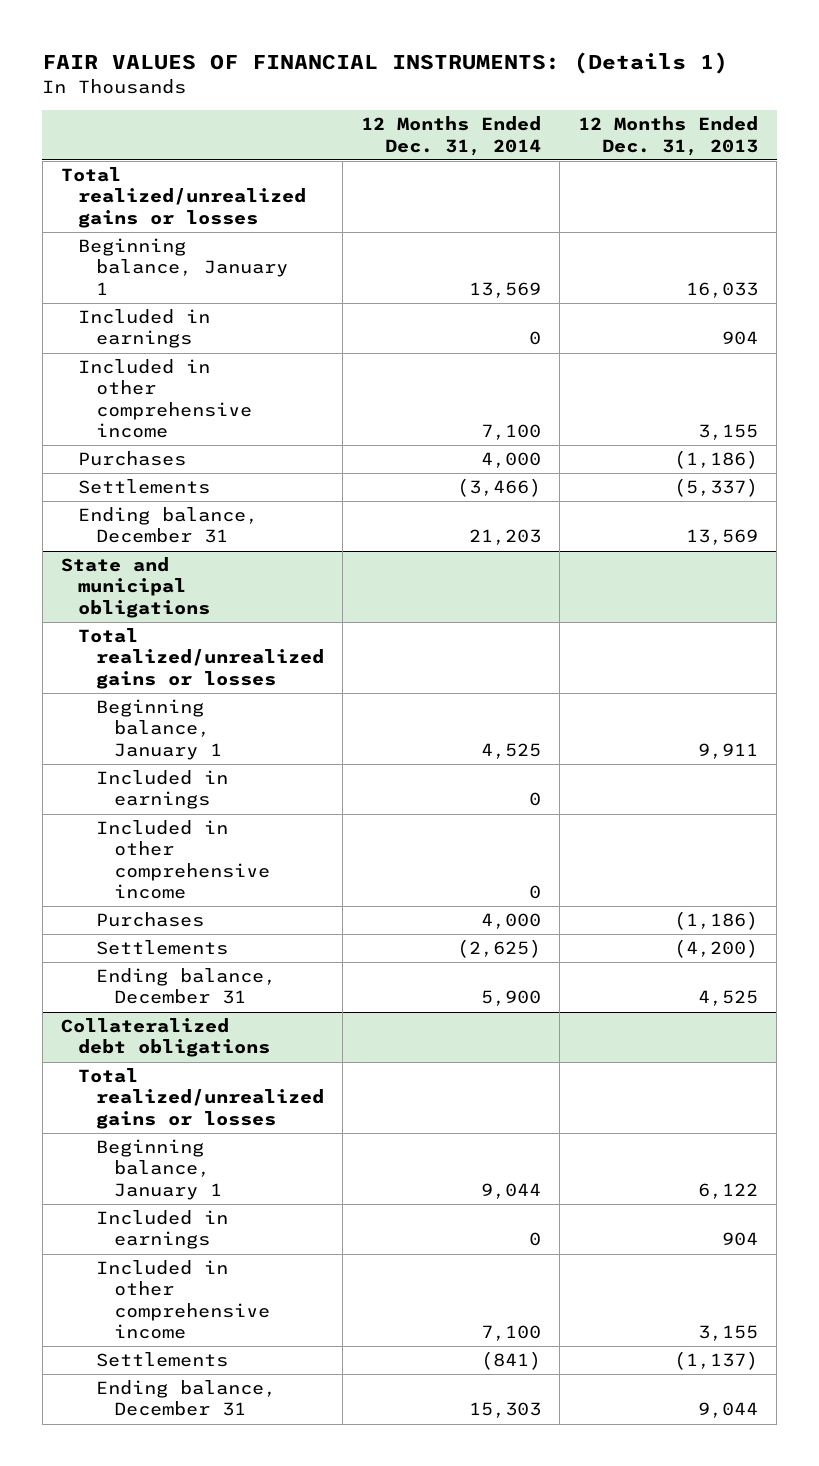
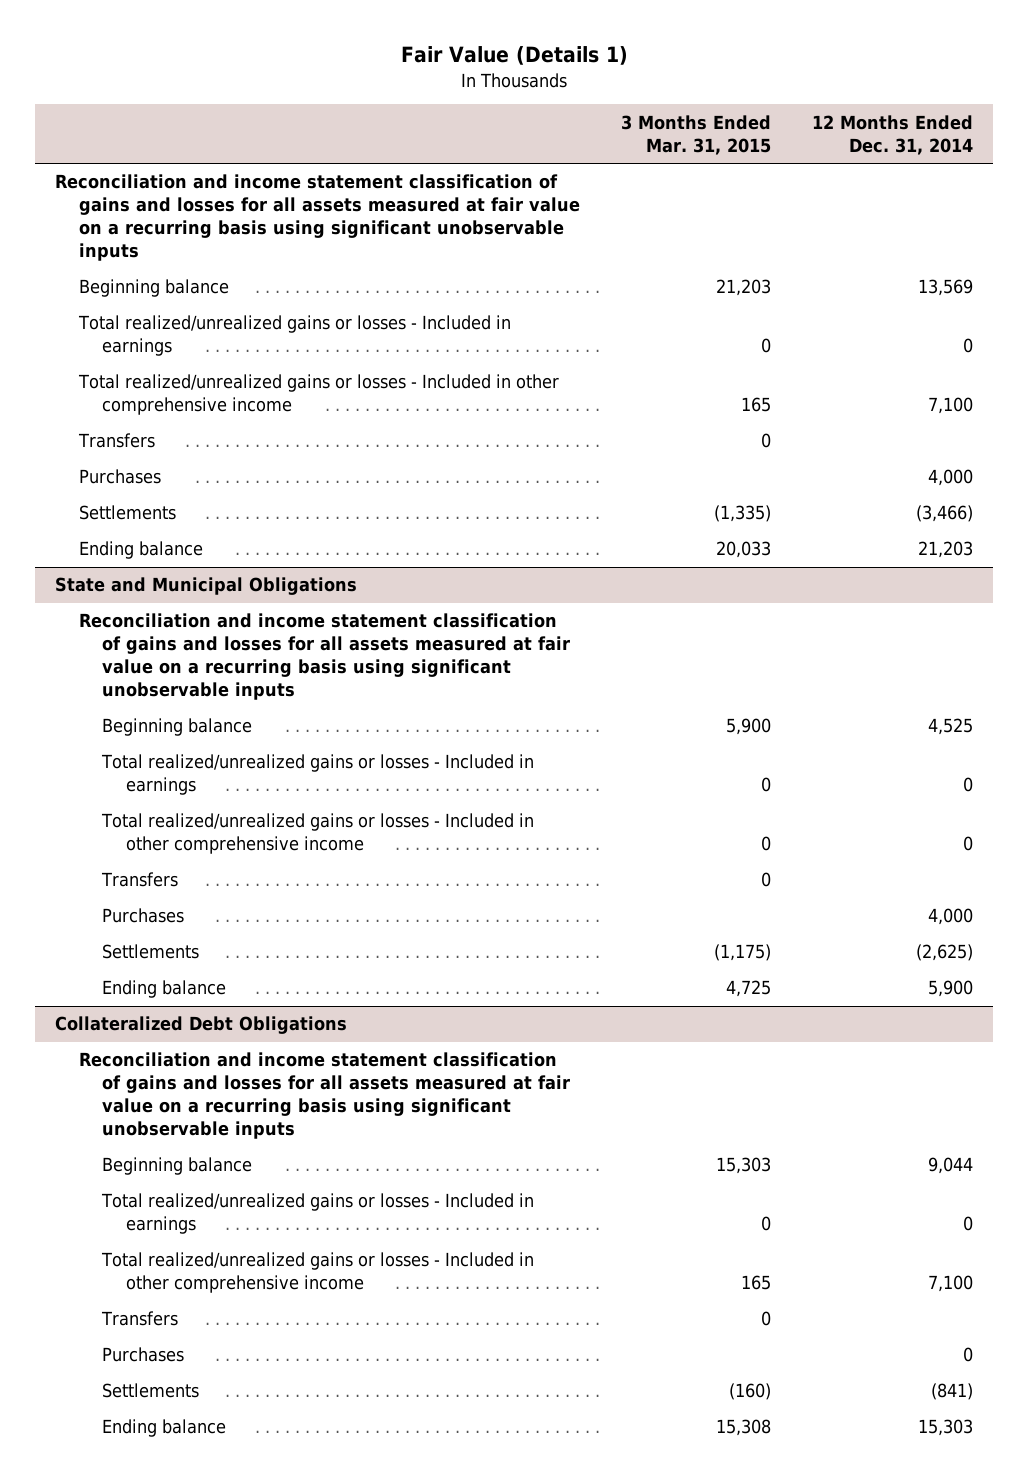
[42,52,729,75] FAIR VALUES OF FINANCIAL INSTRUMENTS: (Details 1) -> [400,46,628,66] Fair Value (Details 1)
[578,116,759,156] 12 Months Ended Dec. 31, 2013 -> none
none -> [620,114,771,155] 3 Months Ended Mar. 31, 2015
[60,167,307,228] Total realized/unrealized gains or losses -> none
none -> [55,174,580,262] Reconciliation and income statement classification of gains and losses for all assets measured at fair value on a recurring basis using significant unobservable inputs
[78,238,289,295] Beginning balance, January 1 -> [78,279,229,298] Beginning balance
[78,309,211,349] Included in earnings -> [77,315,511,357] Total realized/unrealized gains or losses - Included in earnings
[78,359,253,438] Included in other comprehensive income -> [77,374,559,416] Total realized/unrealized gains or losses - Included in other comprehensive income
none -> [77,433,155,449] Transfers
[78,628,325,689] Total realized/unrealized gains or losses -> none
[78,507,259,544] Ending balance, December 31 -> [78,541,203,560] Ending balance
[60,557,211,618] State and municipal obligations -> [55,577,358,596] State and Municipal Obligations
none -> [78,613,571,701] Reconciliation and income statement classification of gains and losses for all assets measured at fair value on a recurring basis using significant unobservable inputs
[96,699,223,760] Beginning balance, January 1 -> [102,718,253,737] Beginning balance
[96,770,229,810] Included in earnings -> [101,754,535,796] Total realized/unrealized gains or losses - Included in earnings
[96,820,271,899] Included in other comprehensive income -> [101,813,535,855] Total realized/unrealized gains or losses - Included in other comprehensive income
none -> [101,872,179,888] Transfers
[78,1068,325,1129] Total realized/unrealized gains or losses -> none
[96,968,277,1005] Ending balance, December 31 -> [102,980,227,999] Ending balance
[60,1018,271,1058] Collateralized debt obligations -> [55,1016,348,1035] Collateralized Debt Obligations
none -> [78,1052,571,1140] Reconciliation and income statement classification of gains and losses for all assets measured at fair value on a recurring basis using significant unobservable inputs
[96,1139,223,1200] Beginning balance, January 1 -> [102,1157,253,1176] Beginning balance
[96,1210,229,1250] Included in earnings -> [101,1193,535,1235] Total realized/unrealized gains or losses - Included in earnings
[96,1260,271,1339] Included in other comprehensive income -> [101,1252,535,1294] Total realized/unrealized gains or losses - Included in other comprehensive income
none -> [101,1311,179,1327] Transfers
none -> [102,1347,185,1363] Purchases
[96,1380,277,1417] Ending balance, December 31 -> [102,1419,227,1438] Ending balance

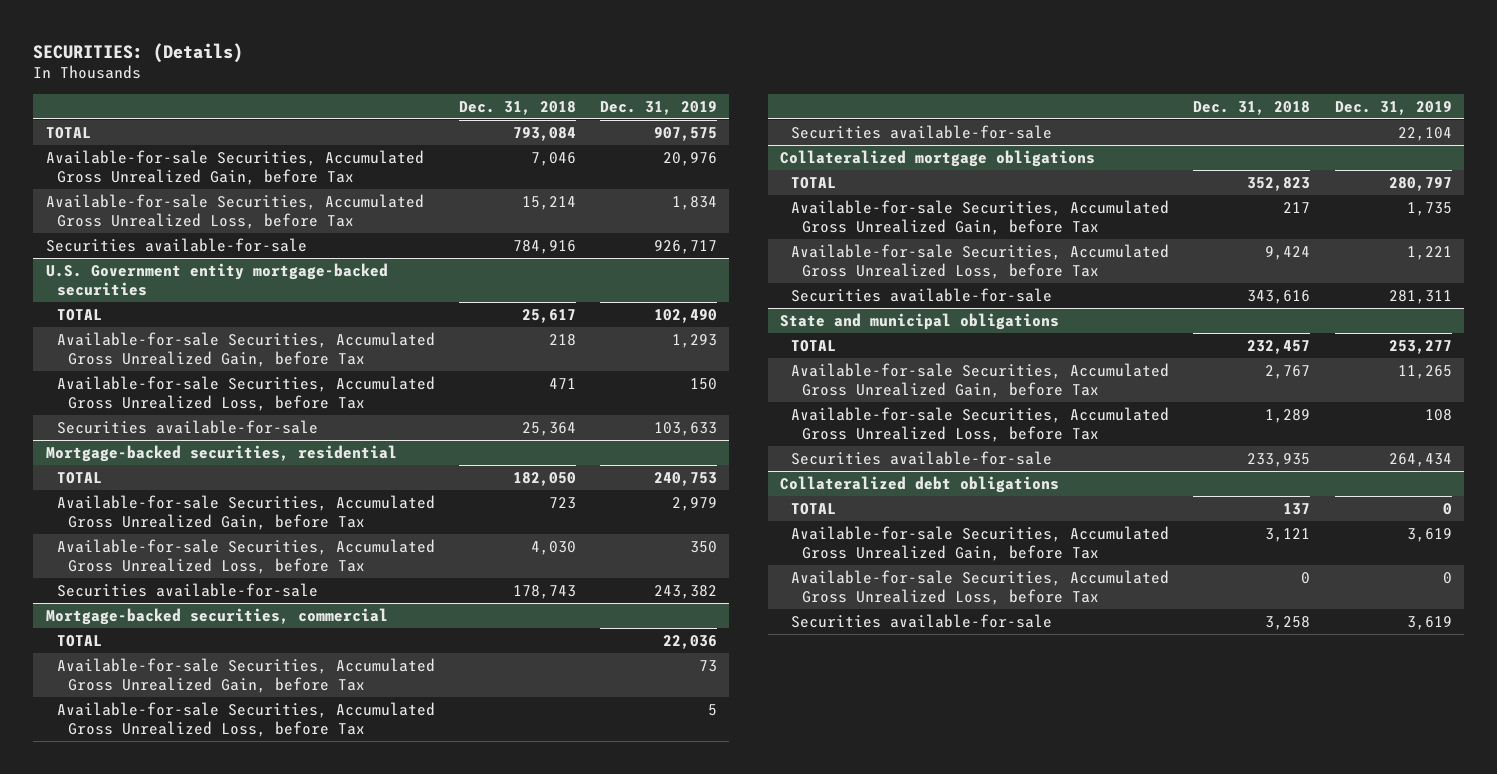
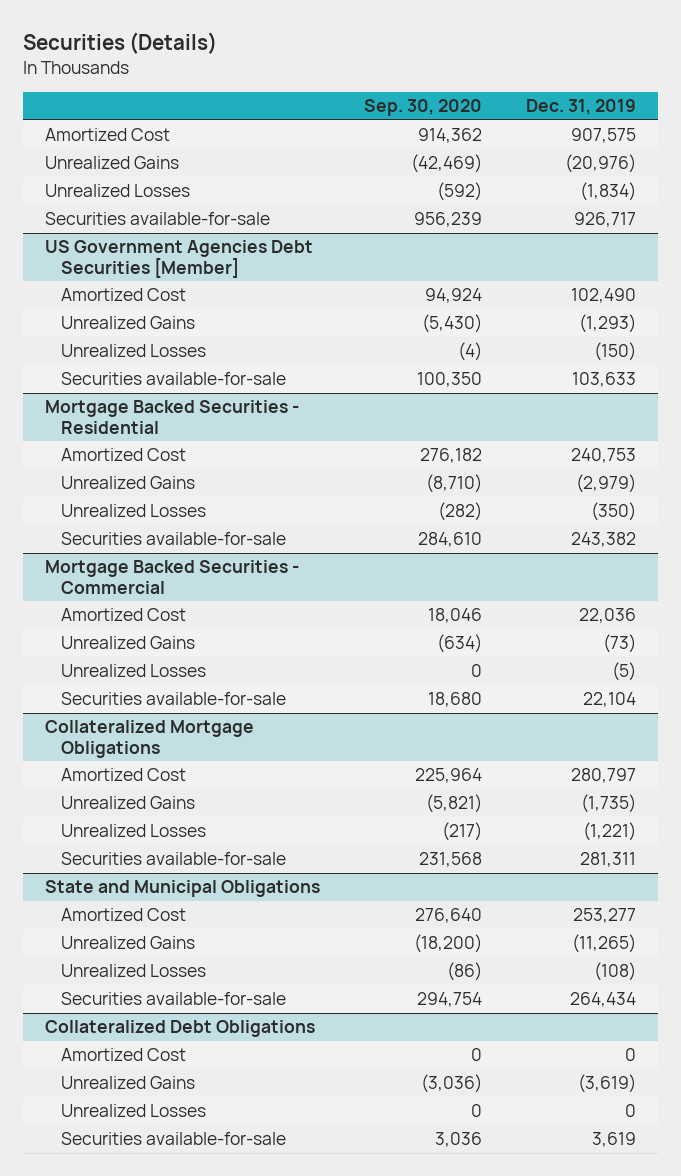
[33,42,244,63] SECURITIES: (Details) -> [22,32,217,55] Securities (Details)
[458,100,576,115] Dec. 31, 2018 -> none
none -> [364,99,483,117] Sep. 30, 2020
[45,126,91,139] TOTAL -> [44,128,170,142] Amortized Cost
[45,149,424,185] Available-for-sale Securities, Accumulated Gross Unrealized Gain, before Tax -> [44,156,179,170] Unrealized Gains
[663,151,718,166] 20,976 -> [565,154,637,174] (20,976)
[45,193,424,229] Available-for-sale Securities, Accumulated Gross Unrealized Loss, before Tax -> [44,184,190,198] Unrealized Losses
[672,195,718,210] 1,834 -> [580,182,637,202] (1,834)
[45,262,388,296] U.S. Government entity mortgage-backed securities -> [44,240,313,278] US Government Agencies Debt Securities [Member]
[56,308,102,321] TOTAL -> [61,288,187,302] Amortized Cost
[56,331,435,367] Available-for-sale Securities, Accumulated Gross Unrealized Gain, before Tax -> [61,316,196,330] Unrealized Gains
[672,333,718,348] 1,293 -> [579,314,637,334] (1,293)
[56,375,435,411] Available-for-sale Securities, Accumulated Gross Unrealized Loss, before Tax -> [61,344,207,358] Unrealized Losses
[690,377,718,390] 150 -> [594,342,637,362] (150)
[45,444,397,462] Mortgage-backed securities, residential -> [44,400,299,434] Mortgage Backed Securities - Residential
[56,471,102,484] TOTAL -> [61,448,187,462] Amortized Cost
[56,494,435,530] Available-for-sale Securities, Accumulated Gross Unrealized Gain, before Tax -> [61,476,196,490] Unrealized Gains
[672,496,718,511] 2,979 -> [576,474,637,494] (2,979)
[56,538,435,574] Available-for-sale Securities, Accumulated Gross Unrealized Loss, before Tax -> [61,504,207,518] Unrealized Losses
[690,540,718,553] 350 -> [591,502,637,522] (350)
[45,607,388,625] Mortgage-backed securities, commercial -> [44,560,299,594] Mortgage Backed Securities - Commercial
[56,634,102,647] TOTAL -> [61,608,187,622] Amortized Cost
[56,657,435,693] Available-for-sale Securities, Accumulated Gross Unrealized Gain, before Tax -> [61,636,196,650] Unrealized Gains
[699,659,718,672] 73 -> [603,634,637,654] (73)
[56,701,435,737] Available-for-sale Securities, Accumulated Gross Unrealized Loss, before Tax -> [61,664,207,678] Unrealized Losses
[708,703,718,716] 5 -> [612,662,637,682] (5)
[780,149,1096,167] Collateralized mortgage obligations -> [44,720,254,758] Collateralized Mortgage Obligations
[791,176,837,189] TOTAL -> [61,768,187,782] Amortized Cost
[791,199,1170,235] Available-for-sale Securities, Accumulated Gross Unrealized Gain, before Tax -> [61,796,196,810] Unrealized Gains
[1406,201,1452,216] 1,735 -> [581,794,637,814] (1,735)
[791,243,1170,279] Available-for-sale Securities, Accumulated Gross Unrealized Loss, before Tax -> [61,824,207,838] Unrealized Losses
[1406,245,1452,260] 1,221 -> [583,822,637,842] (1,221)
[780,312,1060,330] State and municipal obligations -> [44,880,320,898] State and Municipal Obligations
[791,339,837,352] TOTAL -> [61,908,187,922] Amortized Cost
[791,362,1170,398] Available-for-sale Securities, Accumulated Gross Unrealized Gain, before Tax -> [61,936,196,950] Unrealized Gains
[1397,364,1452,379] 11,265 -> [572,934,637,954] (11,265)
[791,406,1170,442] Available-for-sale Securities, Accumulated Gross Unrealized Loss, before Tax -> [61,964,207,978] Unrealized Losses
[1424,408,1452,421] 108 -> [594,962,637,982] (108)
[780,475,1060,493] Collateralized debt obligations -> [44,1020,315,1038] Collateralized Debt Obligations
[791,502,837,515] TOTAL -> [61,1048,187,1062] Amortized Cost
[791,525,1170,561] Available-for-sale Securities, Accumulated Gross Unrealized Gain, before Tax -> [61,1076,196,1090] Unrealized Gains
[1406,527,1452,542] 3,619 -> [578,1074,637,1094] (3,619)
[791,569,1170,605] Available-for-sale Securities, Accumulated Gross Unrealized Loss, before Tax -> [61,1104,207,1118] Unrealized Losses

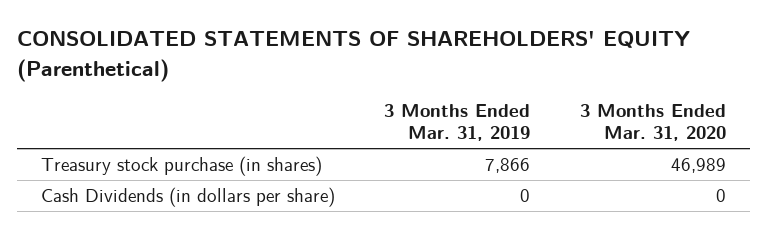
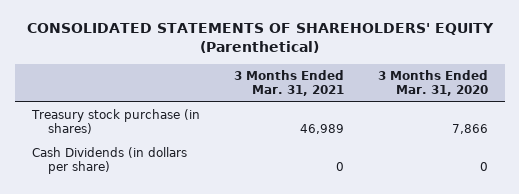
[384,104,531,142] 3 Months Ended Mar. 31, 2019 -> none
none -> [233,70,344,97] 3 Months Ended Mar. 31, 2021
[670,158,726,174] 46,989 -> [451,124,488,135] 7,866

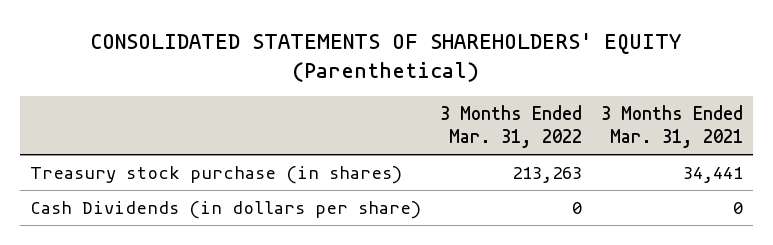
[377,70,488,97] 3 Months Ended Mar. 31, 2020 -> none
none -> [439,105,582,149] 3 Months Ended Mar. 31, 2022
[299,124,344,135] 46,989 -> [682,166,743,183] 34,441

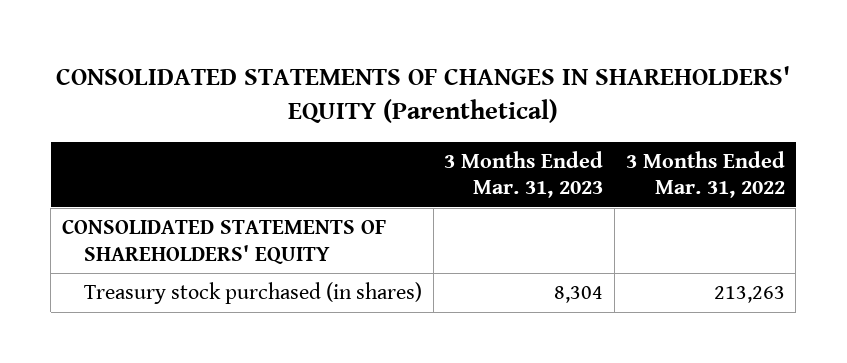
[90,32,682,82] CONSOLIDATED STATEMENTS OF SHAREHOLDERS' EQUITY (Parenthetical) -> [56,66,791,124] CONSOLIDATED STATEMENTS OF CHANGES IN SHAREHOLDERS' EQUITY (Parenthetical)
[600,105,743,149] 3 Months Ended Mar. 31, 2021 -> none
none -> [444,150,604,199] 3 Months Ended Mar. 31, 2023
[29,200,421,219] Cash Dividends (in dollars per share) -> none
none -> [61,219,386,264] CONSOLIDATED STATEMENTS OF SHAREHOLDERS' EQUITY
[29,165,402,184] Treasury stock purchase (in shares) -> [83,282,422,305] Treasury stock purchased (in shares)

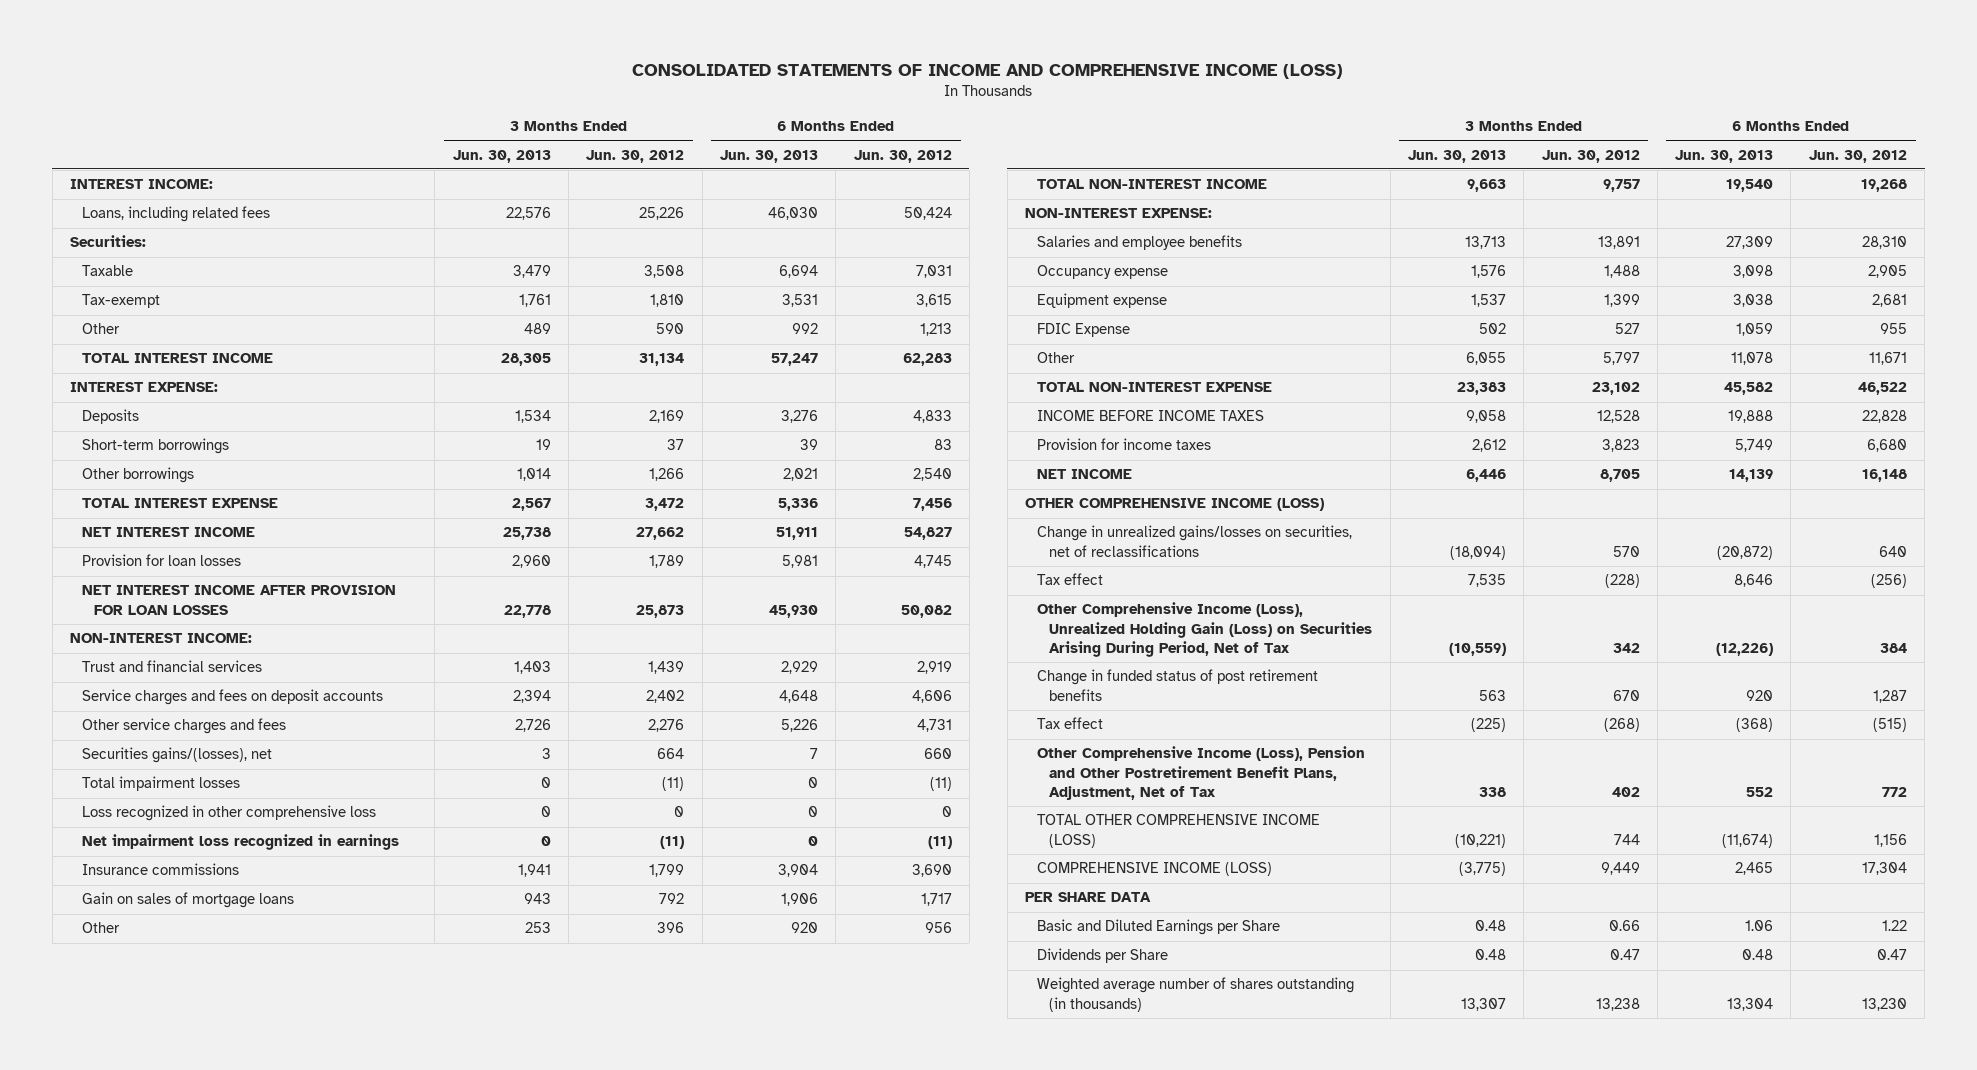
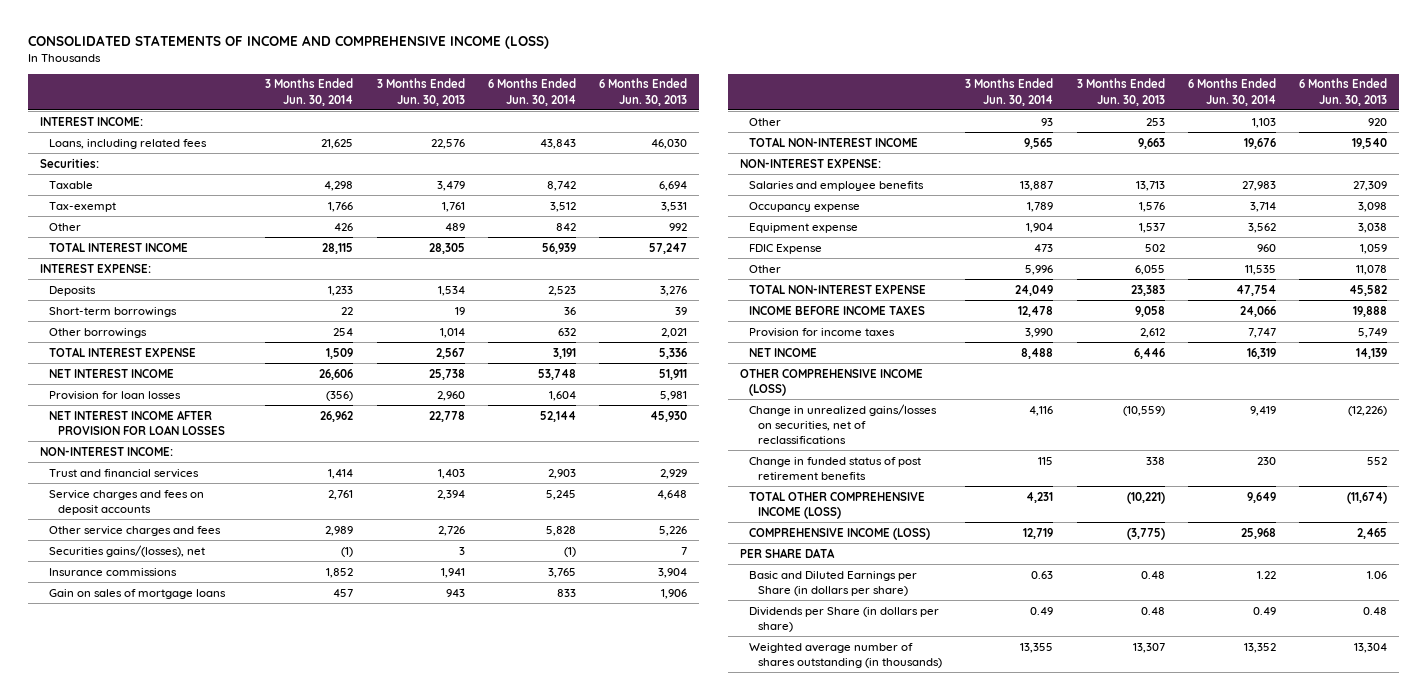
[586,149,685,163] Jun. 30, 2012 -> none
[853,149,952,163] Jun. 30, 2012 -> none
none -> [265,78,354,106] 3 Months Ended Jun. 30, 2014
none -> [488,78,577,106] 6 Months Ended Jun. 30, 2014
[82,776,241,792] Total impairment losses -> none
[82,805,377,822] Loss recognized in other comprehensive loss -> none
[82,834,400,851] Net impairment loss recognized in earnings -> none
[1037,573,1104,586] Tax effect -> none
[1037,602,1373,657] Other Comprehensive Income (Loss), Unrealized Holding Gain (Loss) on Securities Arising During Period, Net of Tax -> none
[1037,717,1104,730] Tax effect -> none
[1037,746,1366,800] Other Comprehensive Income (Loss), Pension and Other Postretirement Benefit Plans, Adjustment, Net of Tax -> none
[1449,545,1506,560] (18,094) -> [1122,405,1165,416] (10,559)
[1717,545,1774,560] (20,872) -> [1348,405,1388,416] (12,226)
[1478,689,1506,701] 563 -> [1145,456,1165,465] 338
[1746,689,1774,701] 920 -> [1367,456,1388,465] 552
[1037,919,1281,936] Basic and Diluted Earnings per Share -> [748,570,917,596] Basic and Diluted Earnings per Share (in dollars per share)
[1037,948,1169,964] Dividends per Share -> [748,606,939,632] Dividends per Share (in dollars per share)

